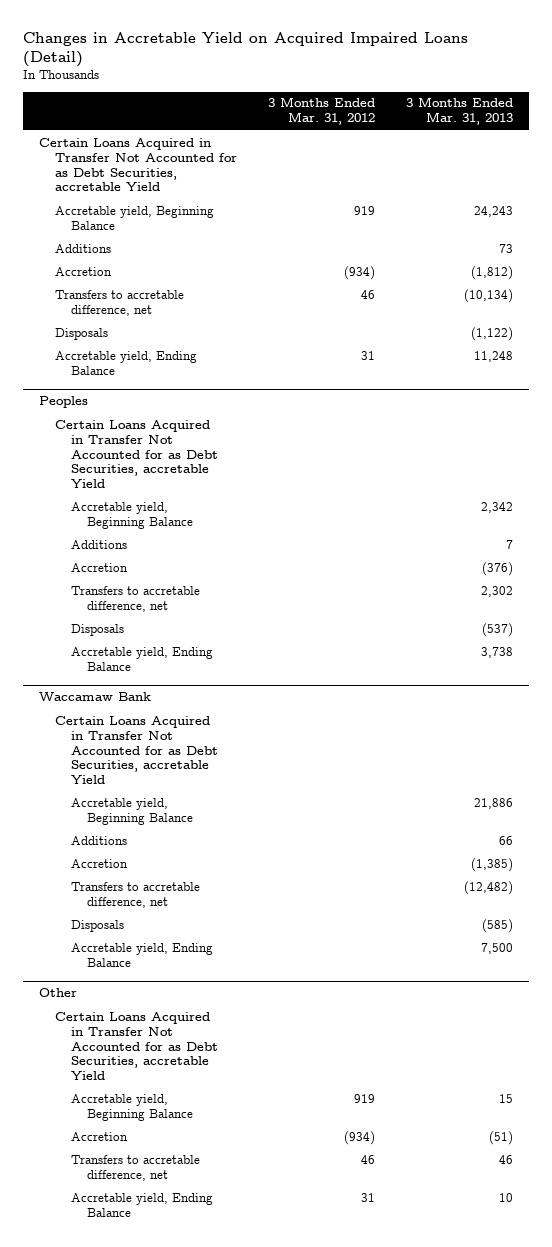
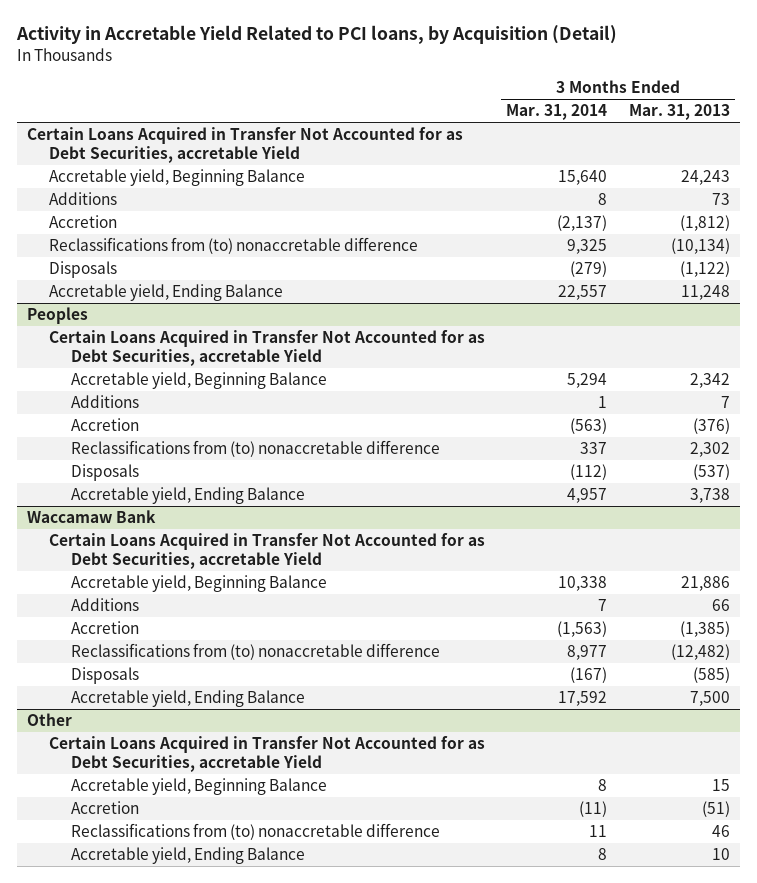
[23,31,469,68] Changes in Accretable Yield on Acquired Impaired Loans (Detail) -> [15,25,617,45] Activity in Accretable Yield Related to PCI loans, by Acquisition (Detail)
[267,97,375,126] 3 Months Ended Mar. 31, 2012 -> none
none -> [506,104,608,121] Mar. 31, 2014
[54,289,184,316] Transfers to accretable difference, net -> [49,237,419,255] Reclassifications from (to) nonaccretable difference
[70,585,200,612] Transfers to accretable difference, net -> [71,440,441,458] Reclassifications from (to) nonaccretable difference
[70,881,200,908] Transfers to accretable difference, net -> [71,643,441,661] Reclassifications from (to) nonaccretable difference
[70,1154,200,1181] Transfers to accretable difference, net -> [71,823,441,841] Reclassifications from (to) nonaccretable difference

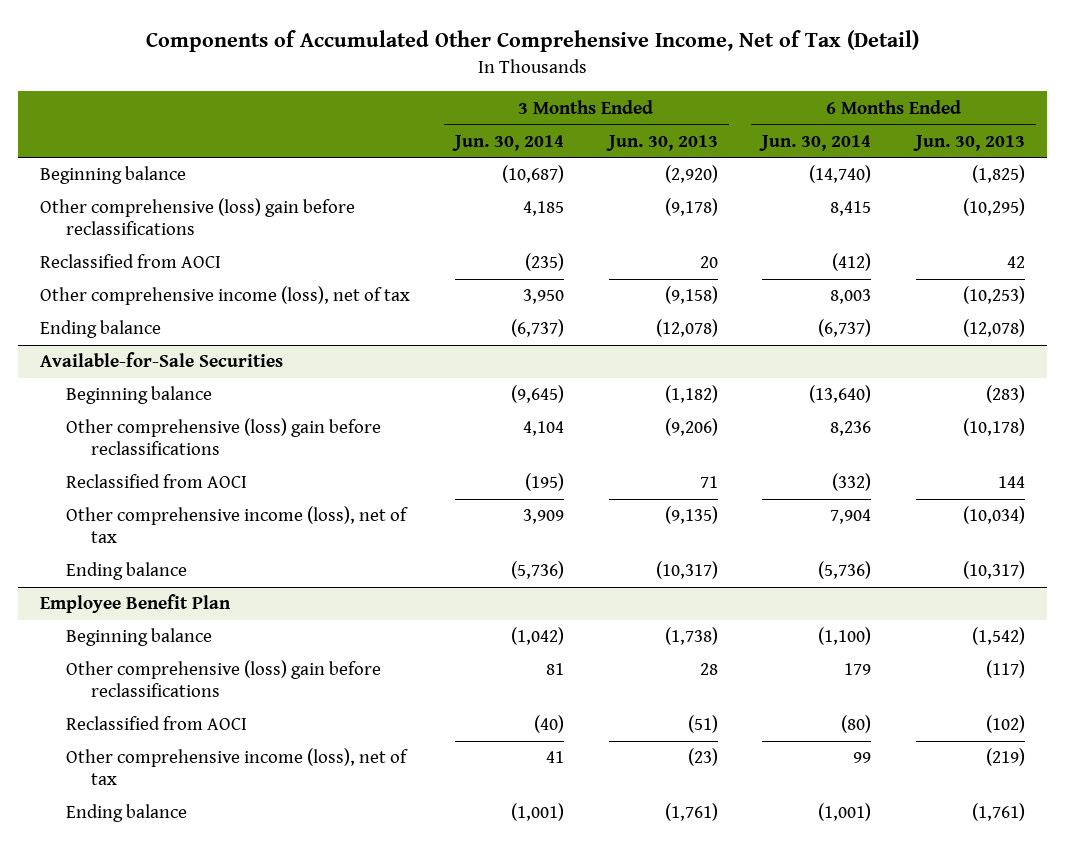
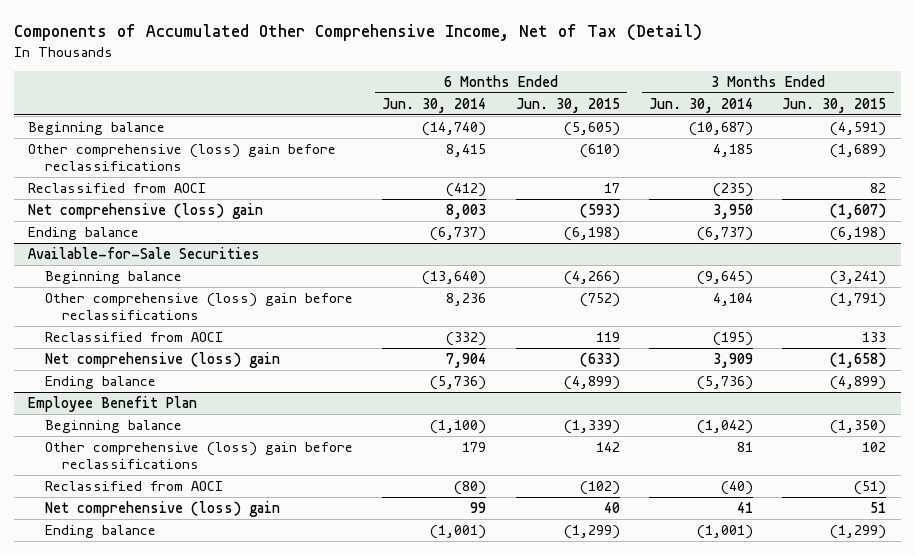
[605,134,718,151] Jun. 30, 2013 -> none
[913,134,1026,151] Jun. 30, 2013 -> none
none -> [515,97,620,113] Jun. 30, 2015
none -> [782,97,887,113] Jun. 30, 2015
[40,286,411,306] Other comprehensive income (loss), net of tax -> [28,202,264,219] Net comprehensive (loss) gain
[65,506,408,544] Other comprehensive income (loss), net of tax -> [45,351,281,368] Net comprehensive (loss) gain
[65,748,408,786] Other comprehensive income (loss), net of tax -> [45,500,281,517] Net comprehensive (loss) gain

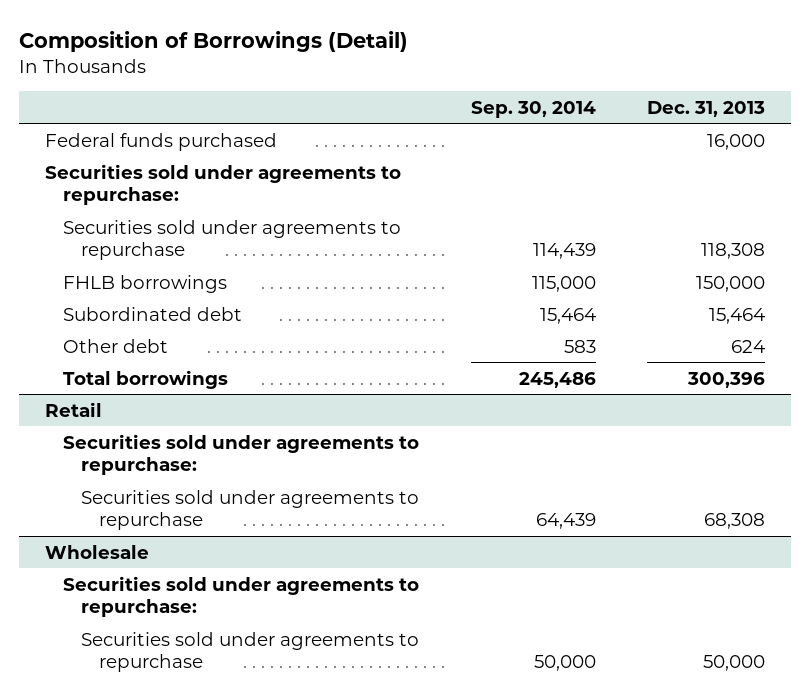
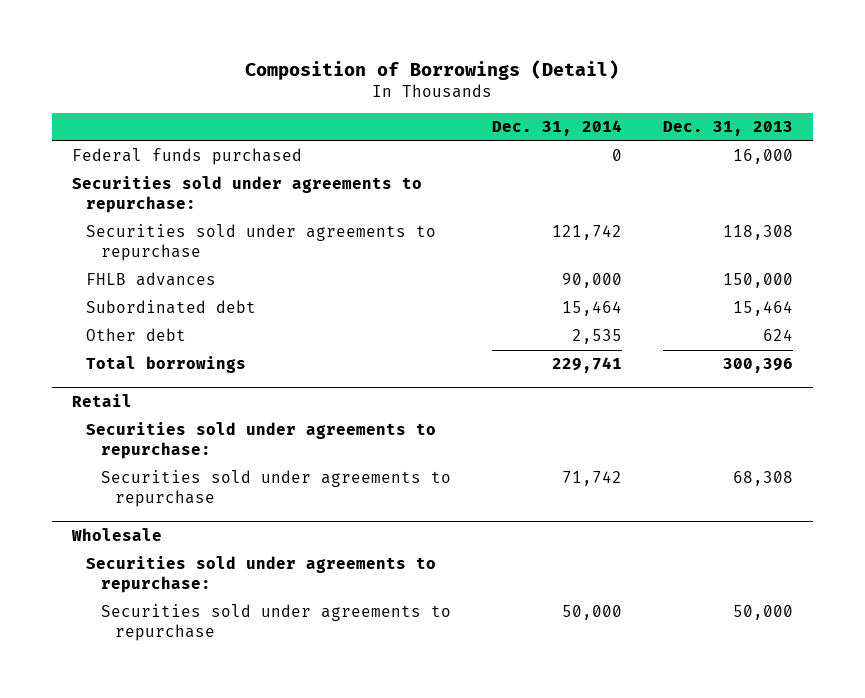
[470,100,596,118] Sep. 30, 2014 -> none
none -> [491,120,622,137] Dec. 31, 2014
[63,274,228,293] FHLB borrowings -> none
none -> [86,272,217,287] FHLB advances

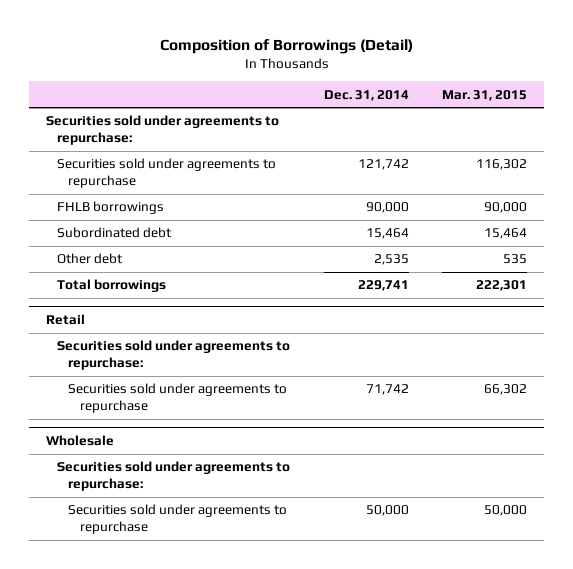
[662,121,793,137] Dec. 31, 2013 -> none
none -> [442,89,528,101] Mar. 31, 2015
[72,148,303,166] Federal funds purchased -> none
[86,272,217,287] FHLB advances -> none
none -> [57,201,165,215] FHLB borrowings

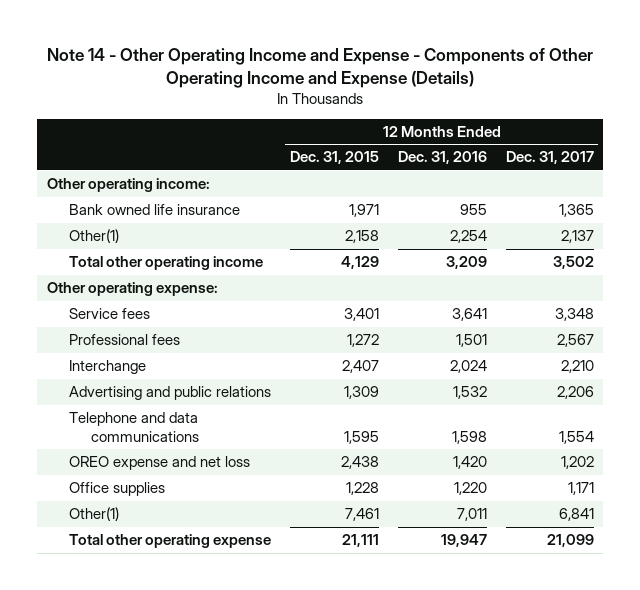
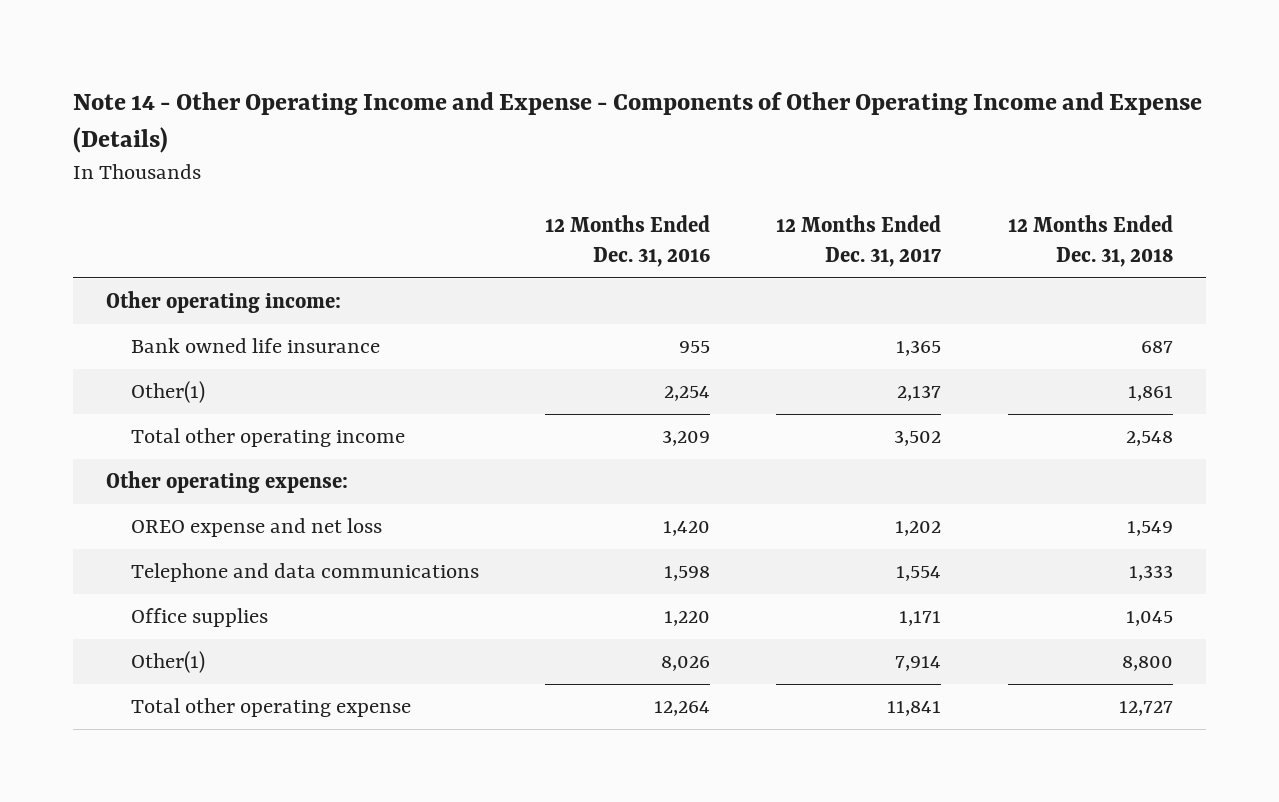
[289,151,379,165] Dec. 31, 2015 -> none
none -> [1007,214,1173,268] 12 Months Ended Dec. 31, 2018
[69,308,151,320] Service fees -> none
[69,334,181,346] Professional fees -> none
[69,360,147,375] Interchange -> none
[69,386,272,401] Advertising and public relations -> none
[69,412,200,443] Telephone and data communications -> [131,563,480,583] Telephone and data communications
[456,508,487,522] 7,011 -> [661,656,711,672] 8,026
[558,508,594,522] 6,841 -> [895,656,942,672] 7,914
[440,534,487,548] 19,947 -> [654,701,711,717] 12,264
[546,534,594,548] 21,099 -> [887,701,942,717] 11,841

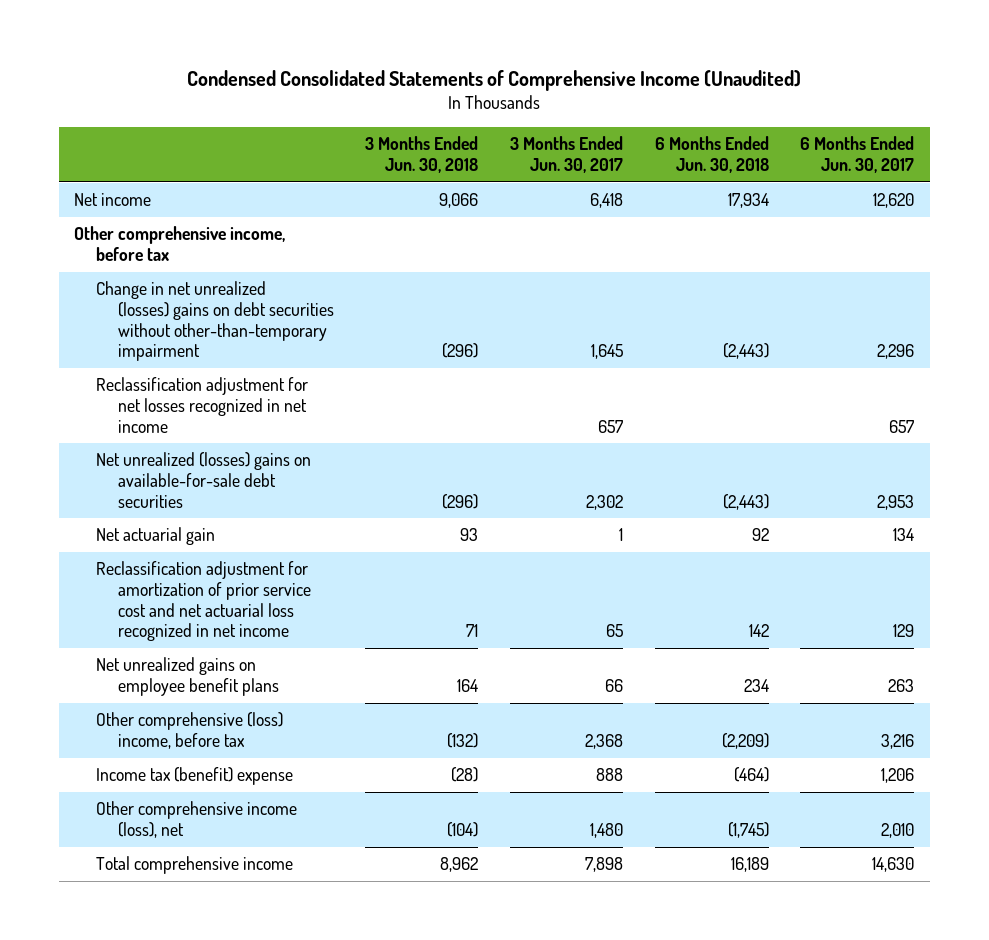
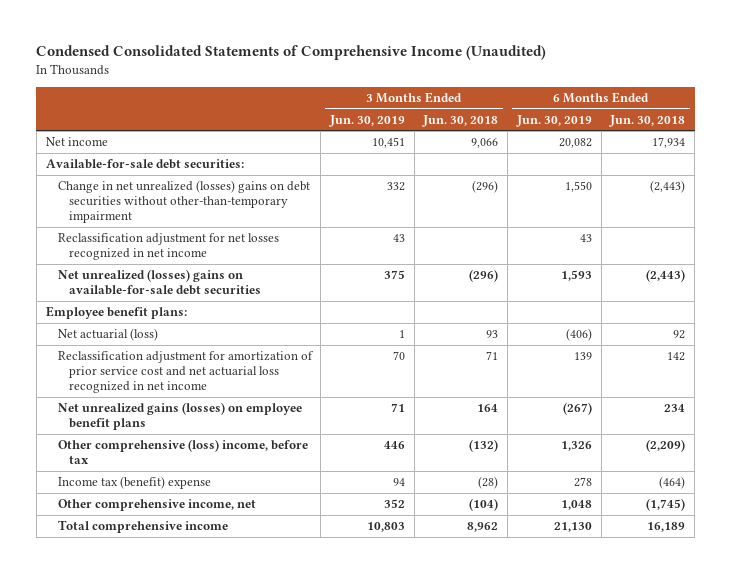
[509,136,623,173] 3 Months Ended Jun. 30, 2017 -> none
[800,136,915,173] 6 Months Ended Jun. 30, 2017 -> none
none -> [329,114,406,127] Jun. 30, 2019
none -> [515,114,592,127] Jun. 30, 2019
[74,226,286,262] Other comprehensive income, before tax -> none
none -> [45,159,244,170] Available-for-sale debt securities:
none -> [45,306,187,320] Employee benefit plans:
[95,527,215,546] Net actuarial gain -> [57,328,158,342] Net actuarial (loss)
[95,657,279,697] Net unrealized gains on employee benefit plans -> [57,402,302,431] Net unrealized gains (losses) on employee benefit plans
[95,801,297,839] Other comprehensive income (loss), net -> [57,499,256,512] Other comprehensive income, net

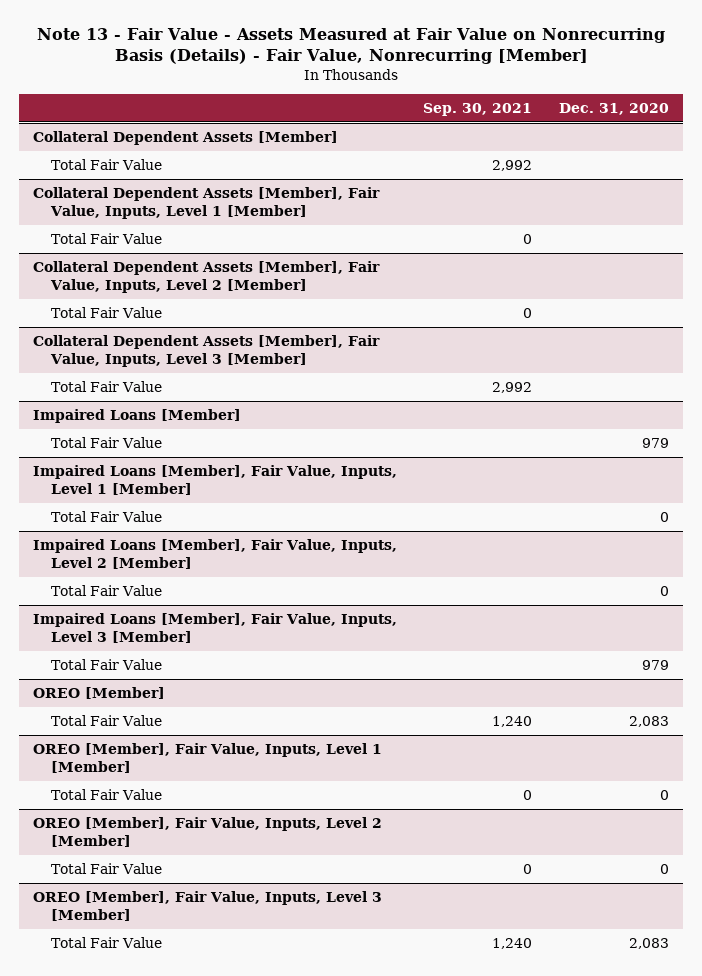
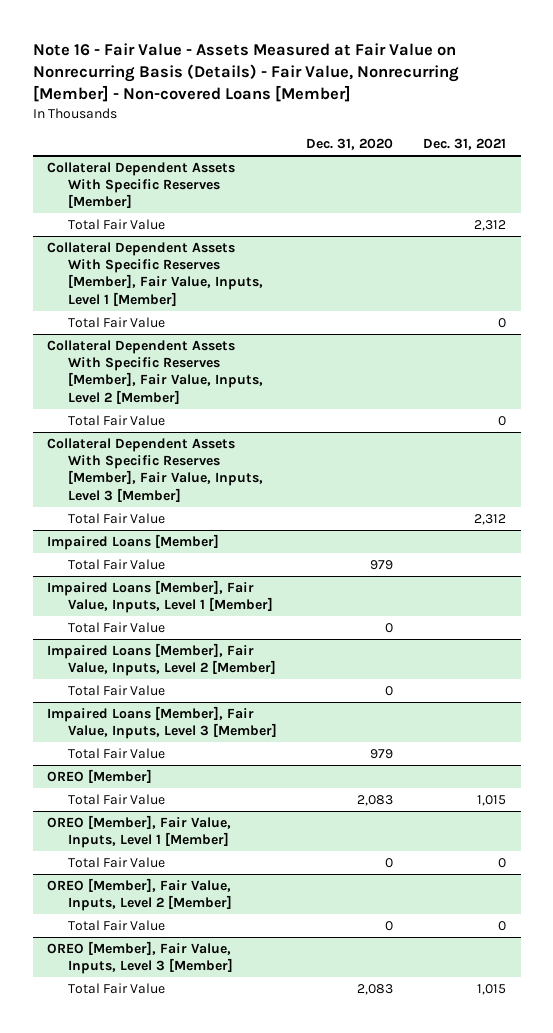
[36,28,665,65] Note 13 - Fair Value - Assets Measured at Fair Value on Nonrecurring Basis (Details) - Fair Value, Nonrecurring [Member] -> [32,42,459,102] Note 16 - Fair Value - Assets Measured at Fair Value on Nonrecurring Basis (Details) - Fair Value, Nonrecurring [Member] - Non-covered Loans [Member]
[423,102,533,116] Sep. 30, 2021 -> none
none -> [422,138,506,151] Dec. 31, 2021
[32,131,338,146] Collateral Dependent Assets [Member] -> [47,161,236,209] Collateral Dependent Assets With Specific Reserves [Member]
[32,187,380,219] Collateral Dependent Assets [Member], Fair Value, Inputs, Level 1 [Member] -> [47,241,263,306] Collateral Dependent Assets With Specific Reserves [Member], Fair Value, Inputs, Level 1 [Member]
[32,261,380,293] Collateral Dependent Assets [Member], Fair Value, Inputs, Level 2 [Member] -> [47,339,263,404] Collateral Dependent Assets With Specific Reserves [Member], Fair Value, Inputs, Level 2 [Member]
[32,335,380,367] Collateral Dependent Assets [Member], Fair Value, Inputs, Level 3 [Member] -> [47,437,263,502] Collateral Dependent Assets With Specific Reserves [Member], Fair Value, Inputs, Level 3 [Member]

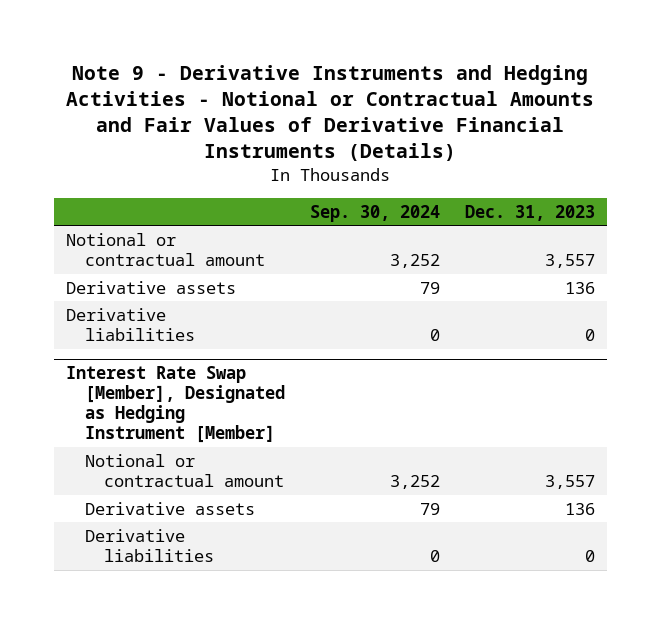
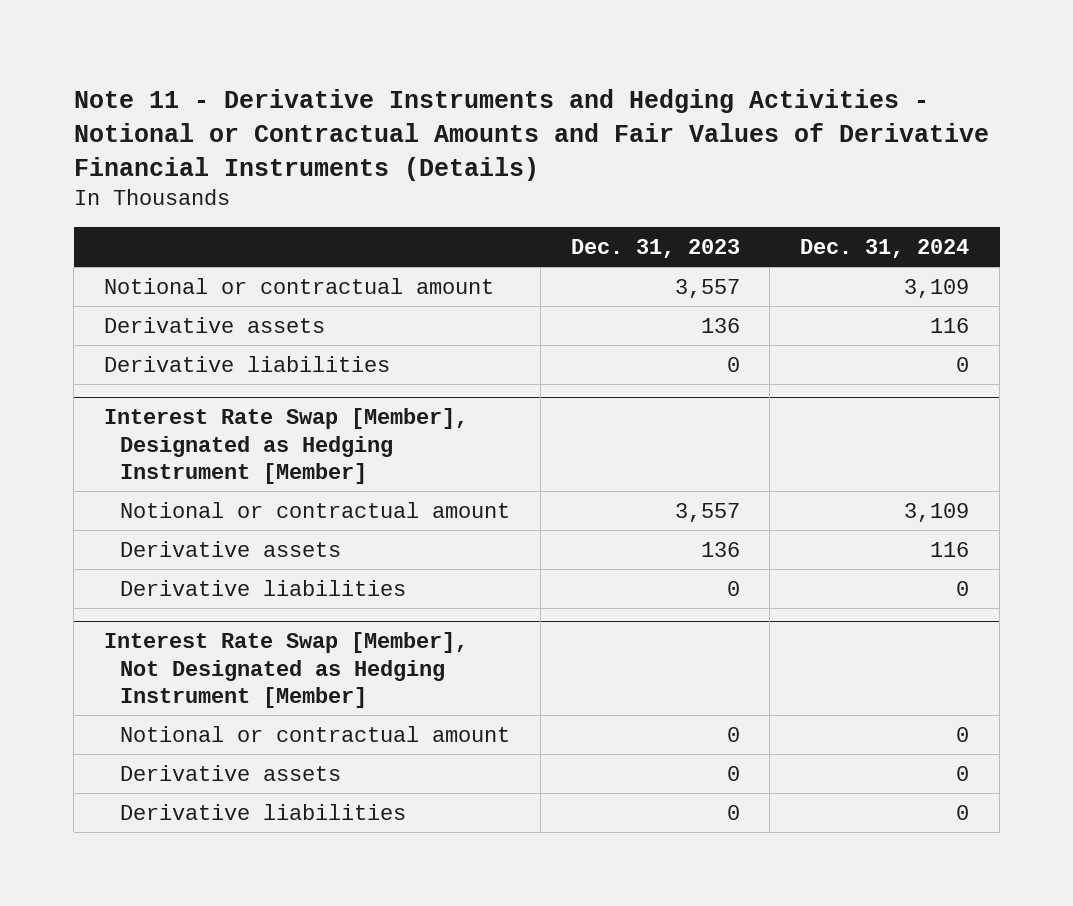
[66,64,595,162] Note 9 - Derivative Instruments and Hedging Activities - Notional or Contractual Amounts and Fair Values of Derivative Financial Instruments (Details) -> [73,88,989,181] Note 11 - Derivative Instruments and Hedging Activities - Notional or Contractual Amounts and Fair Values of Derivative Financial Instruments (Details)
[309,204,440,222] Sep. 30, 2024 -> none
none -> [800,238,970,258] Dec. 31, 2024
none -> [104,632,469,709] Interest Rate Swap [Member], Not Designated as Hedging Instrument [Member]
none -> [119,725,510,742] Notional or contractual amount
none -> [119,764,341,781] Derivative assets
none -> [119,803,406,820] Derivative liabilities

